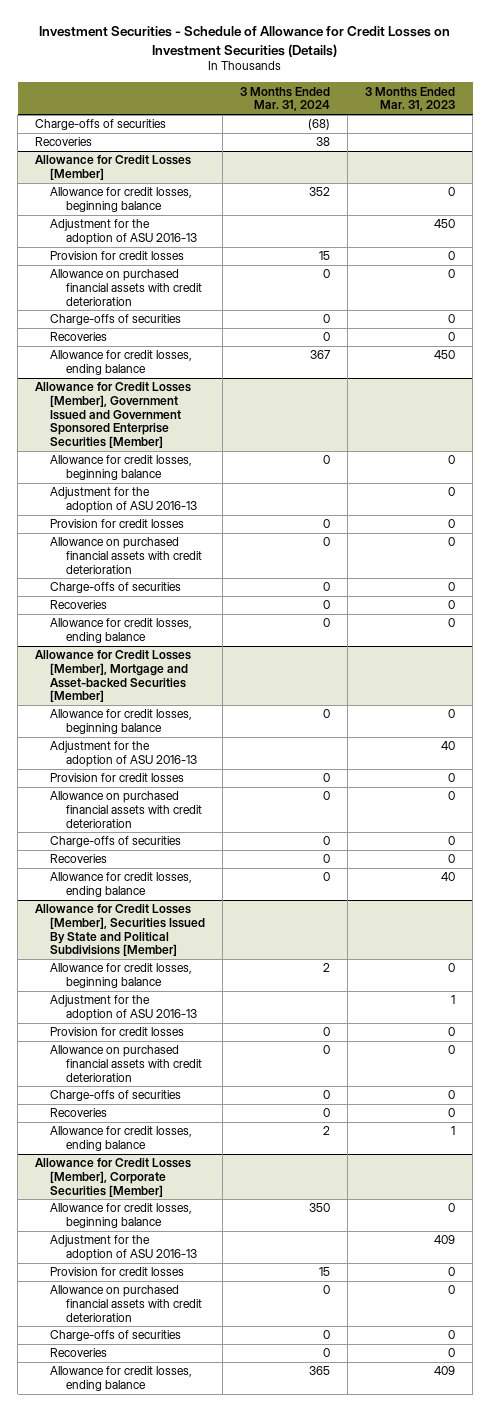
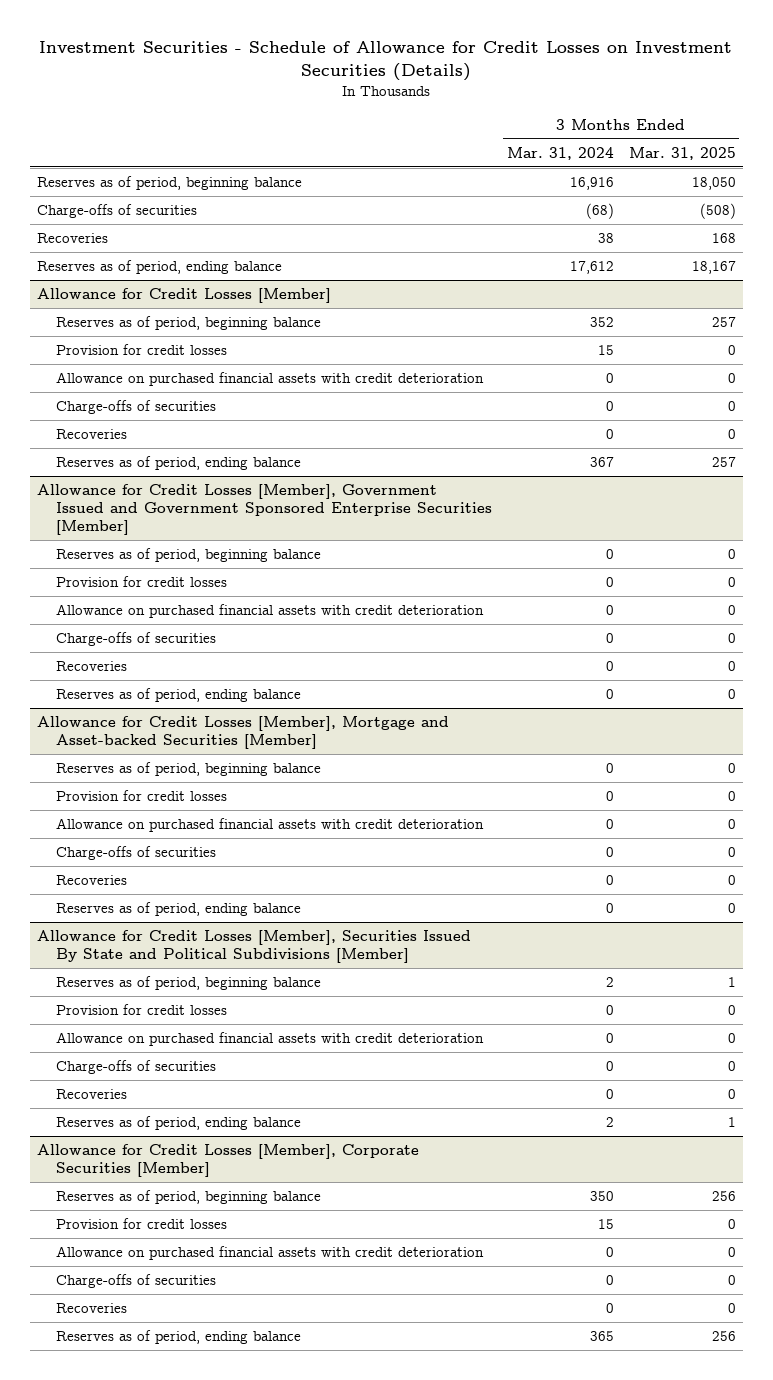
[365,86,456,112] 3 Months Ended Mar. 31, 2023 -> none
none -> [628,146,736,160] Mar. 31, 2025
none -> [37,176,303,191] Reserves as of period, beginning balance
none -> [37,260,283,275] Reserves as of period, ending balance
[50,219,197,246] Adjustment for the adoption of ASU 2016-13 -> none
[50,187,193,213] Allowance for credit losses, beginning balance -> [55,316,321,331] Reserves as of period, beginning balance
[50,350,193,376] Allowance for credit losses, ending balance -> [55,456,301,471] Reserves as of period, ending balance
[50,487,197,514] Adjustment for the adoption of ASU 2016-13 -> none
[50,455,193,481] Allowance for credit losses, beginning balance -> [55,548,321,563] Reserves as of period, beginning balance
[50,618,193,644] Allowance for credit losses, ending balance -> [55,688,301,703] Reserves as of period, ending balance
[50,741,197,768] Adjustment for the adoption of ASU 2016-13 -> none
[50,709,193,735] Allowance for credit losses, beginning balance -> [55,762,321,777] Reserves as of period, beginning balance
[50,872,193,898] Allowance for credit losses, ending balance -> [55,902,301,917] Reserves as of period, ending balance
[50,995,197,1022] Adjustment for the adoption of ASU 2016-13 -> none
[50,963,193,989] Allowance for credit losses, beginning balance -> [55,976,321,991] Reserves as of period, beginning balance
[50,1126,193,1152] Allowance for credit losses, ending balance -> [55,1116,301,1131] Reserves as of period, ending balance
[50,1235,197,1262] Adjustment for the adoption of ASU 2016-13 -> none
[50,1203,193,1229] Allowance for credit losses, beginning balance -> [55,1190,321,1205] Reserves as of period, beginning balance
[50,1366,193,1392] Allowance for credit losses, ending balance -> [55,1330,301,1345] Reserves as of period, ending balance

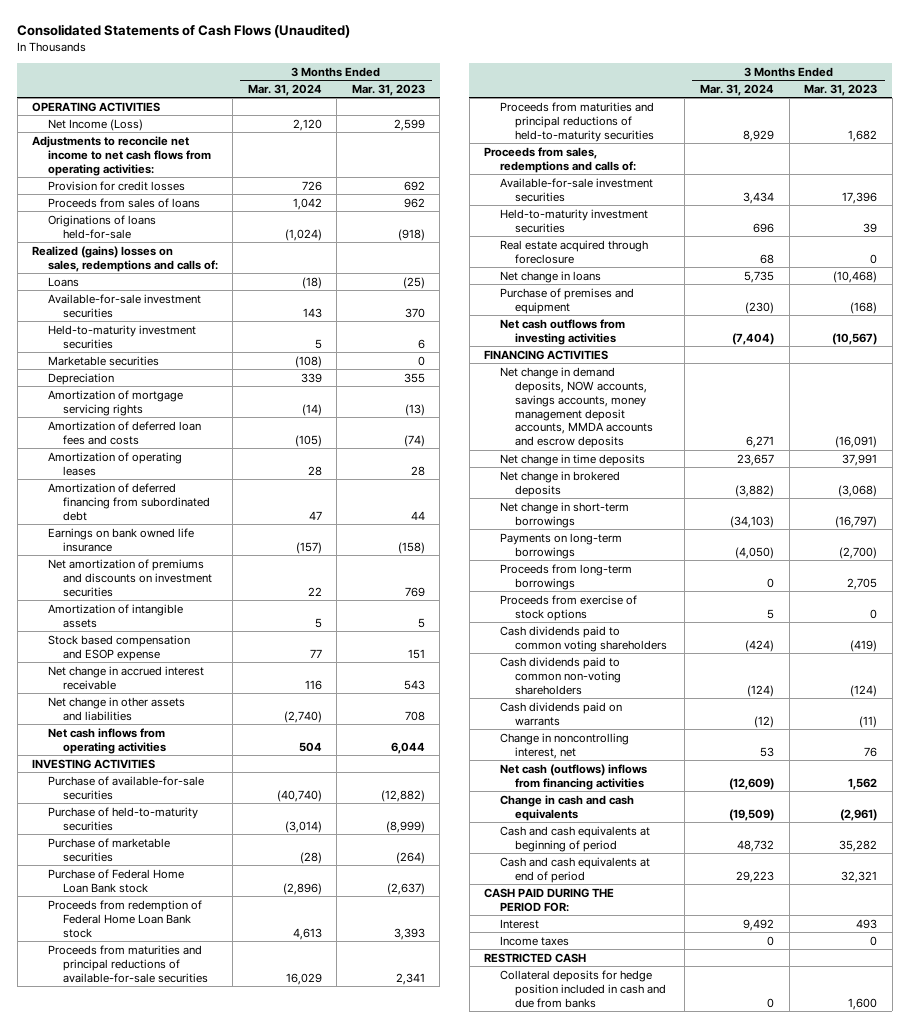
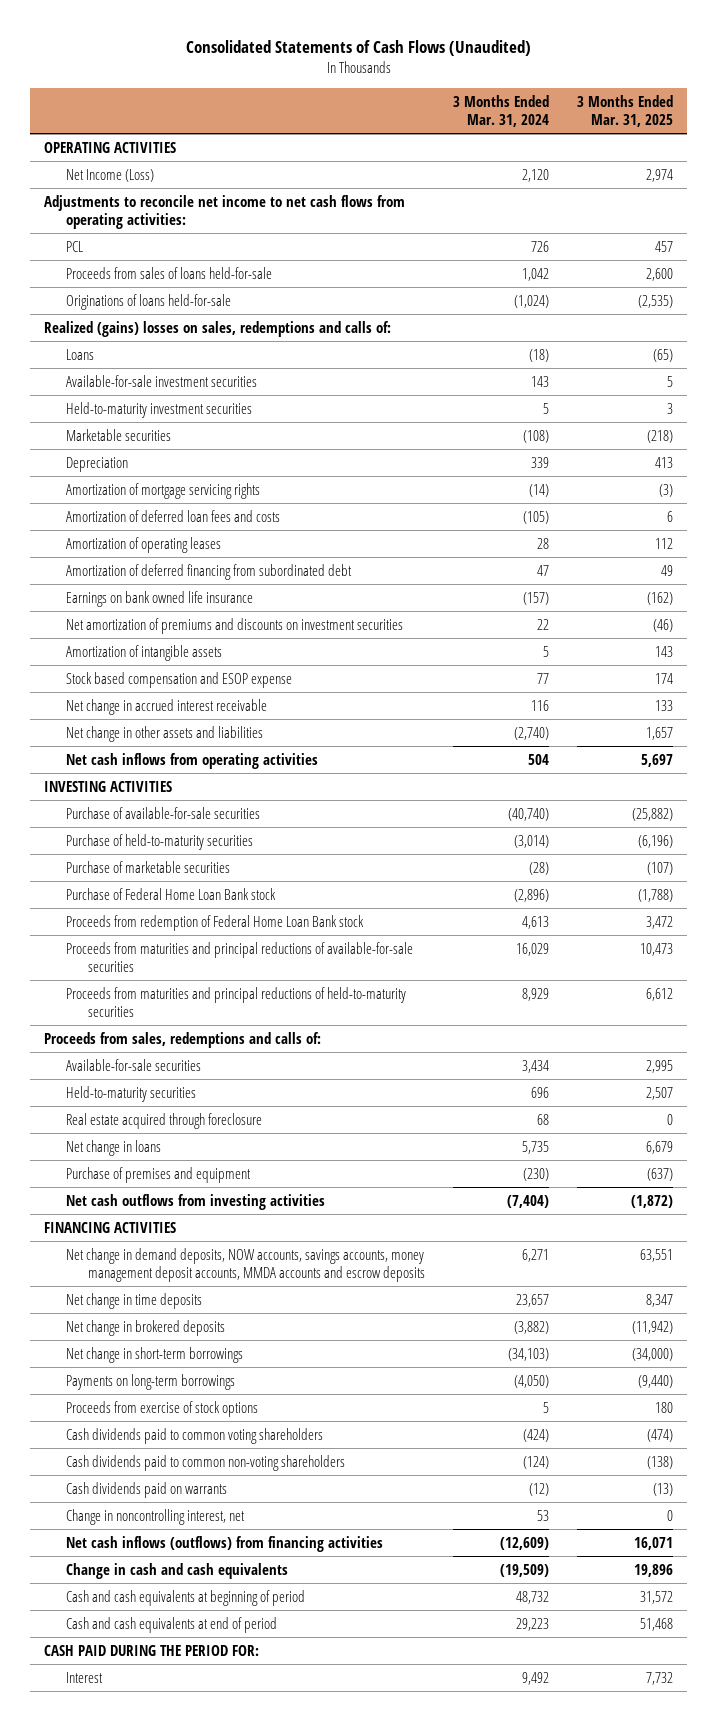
[351,83,425,96] Mar. 31, 2023 -> none
none -> [577,94,674,128] 3 Months Ended Mar. 31, 2025
[47,180,185,191] Provision for credit losses -> [66,240,84,252] PCL
[47,197,200,208] Proceeds from sales of loans -> [66,266,273,279] Proceeds from sales of loans held-for-sale
[499,177,653,202] Available-for-sale investment securities -> [66,1058,202,1071] Available-for-sale securities
[499,208,648,233] Held-to-maturity investment securities -> [66,1085,197,1102] Held-to-maturity securities
[499,563,632,590] Proceeds from long-term borrowings -> none
[499,763,647,790] Net cash (outflows) inflows from financing activities -> [66,1535,384,1552] Net cash inflows (outflows) from financing activities
[499,935,569,946] Income taxes -> none
[484,952,587,963] RESTRICTED CASH -> none
[499,969,667,1008] Collateral deposits for hedge position included in cash and due from banks -> none

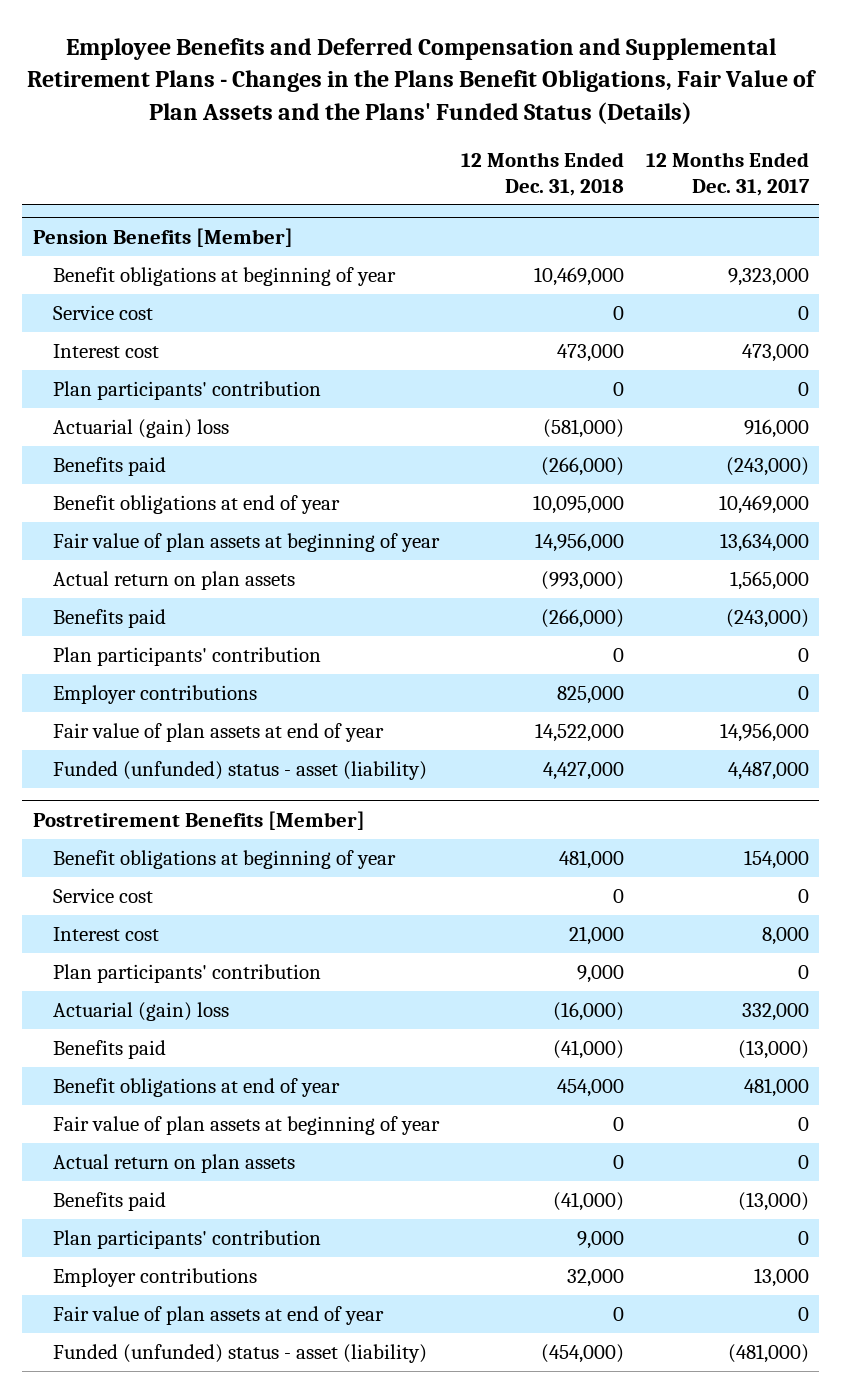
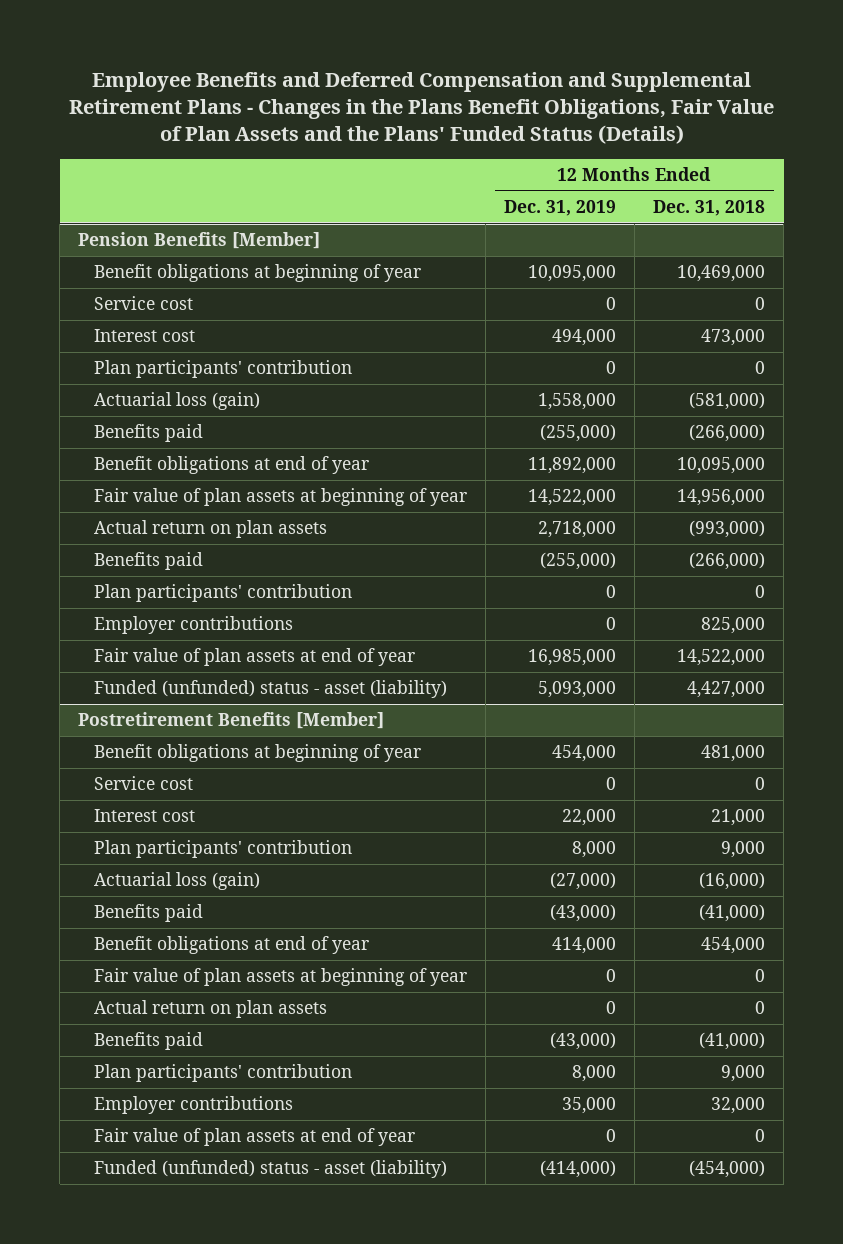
[645,152,810,196] 12 Months Ended Dec. 31, 2017 -> none
none -> [503,200,616,217] Dec. 31, 2019
[53,419,230,439] Actuarial (gain) loss -> [93,392,260,411] Actuarial loss (gain)
[53,1002,230,1022] Actuarial (gain) loss -> [93,872,260,891] Actuarial loss (gain)

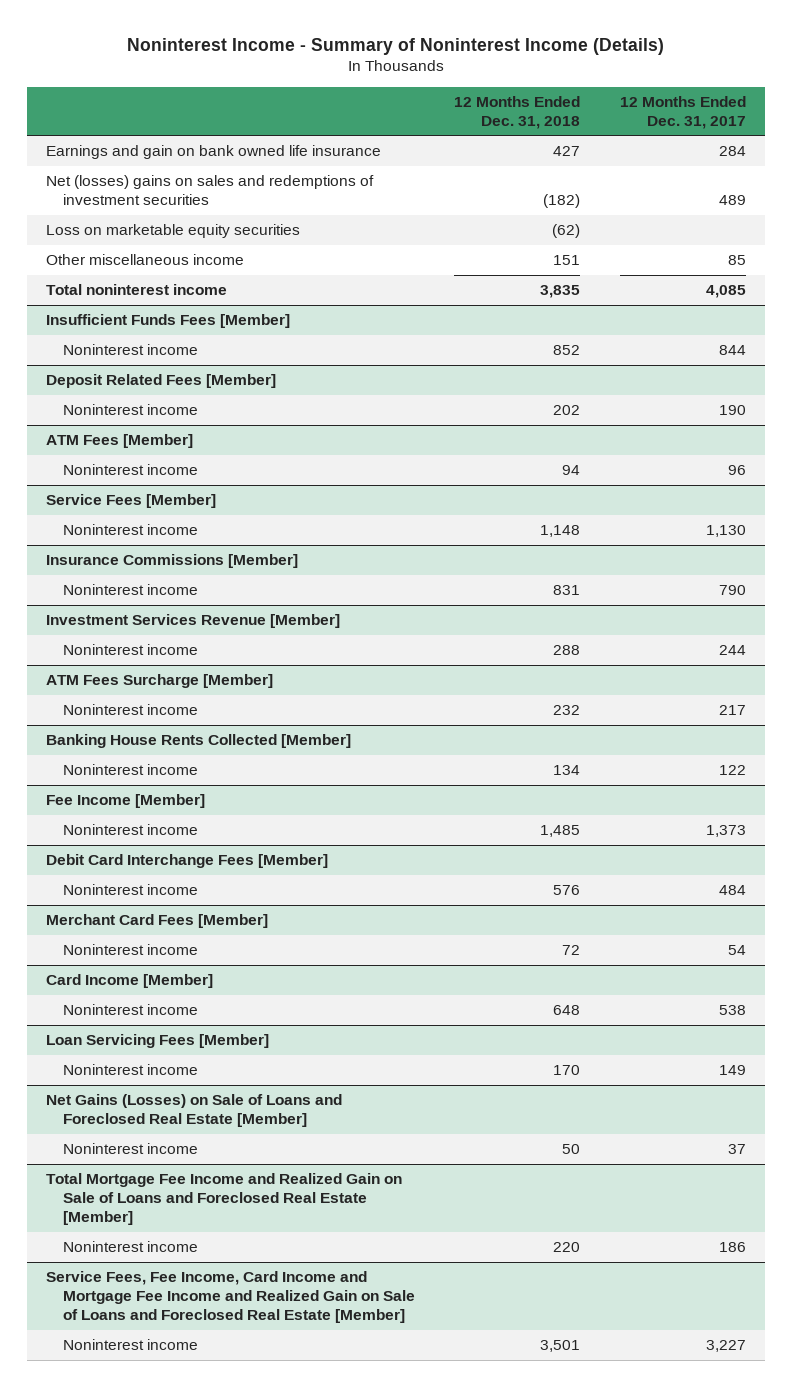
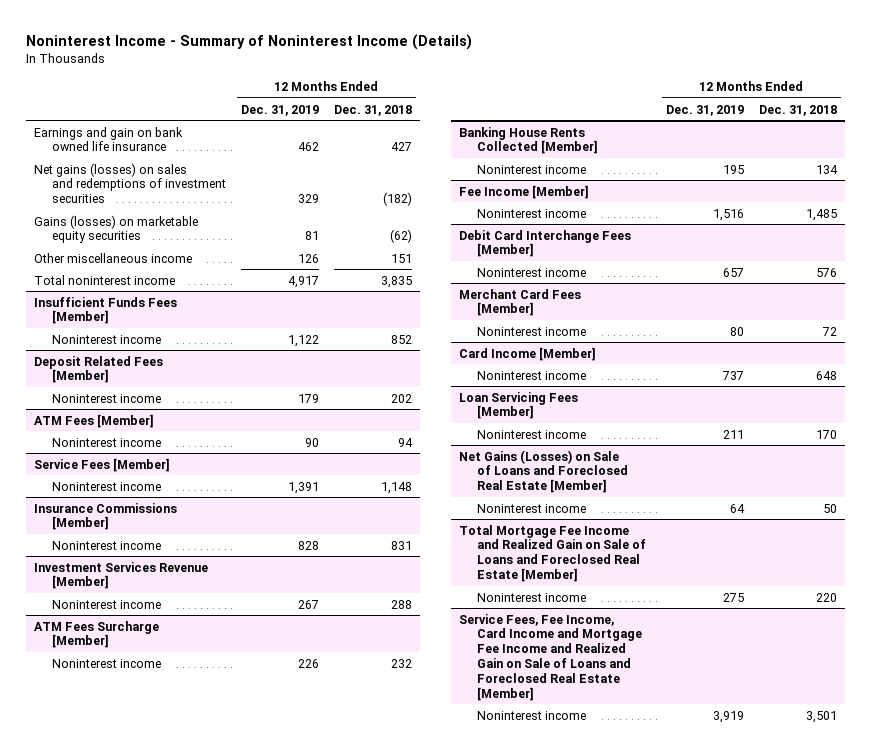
[619,95,746,129] 12 Months Ended Dec. 31, 2017 -> none
none -> [240,104,319,116] Dec. 31, 2019
[46,175,375,206] Net (losses) gains on sales and redemptions of investment securities -> [33,162,226,204] Net gains (losses) on sales and redemptions of investment securities
[46,224,301,239] Loss on marketable equity securities -> [33,214,198,244] Gains (losses) on marketable equity securities

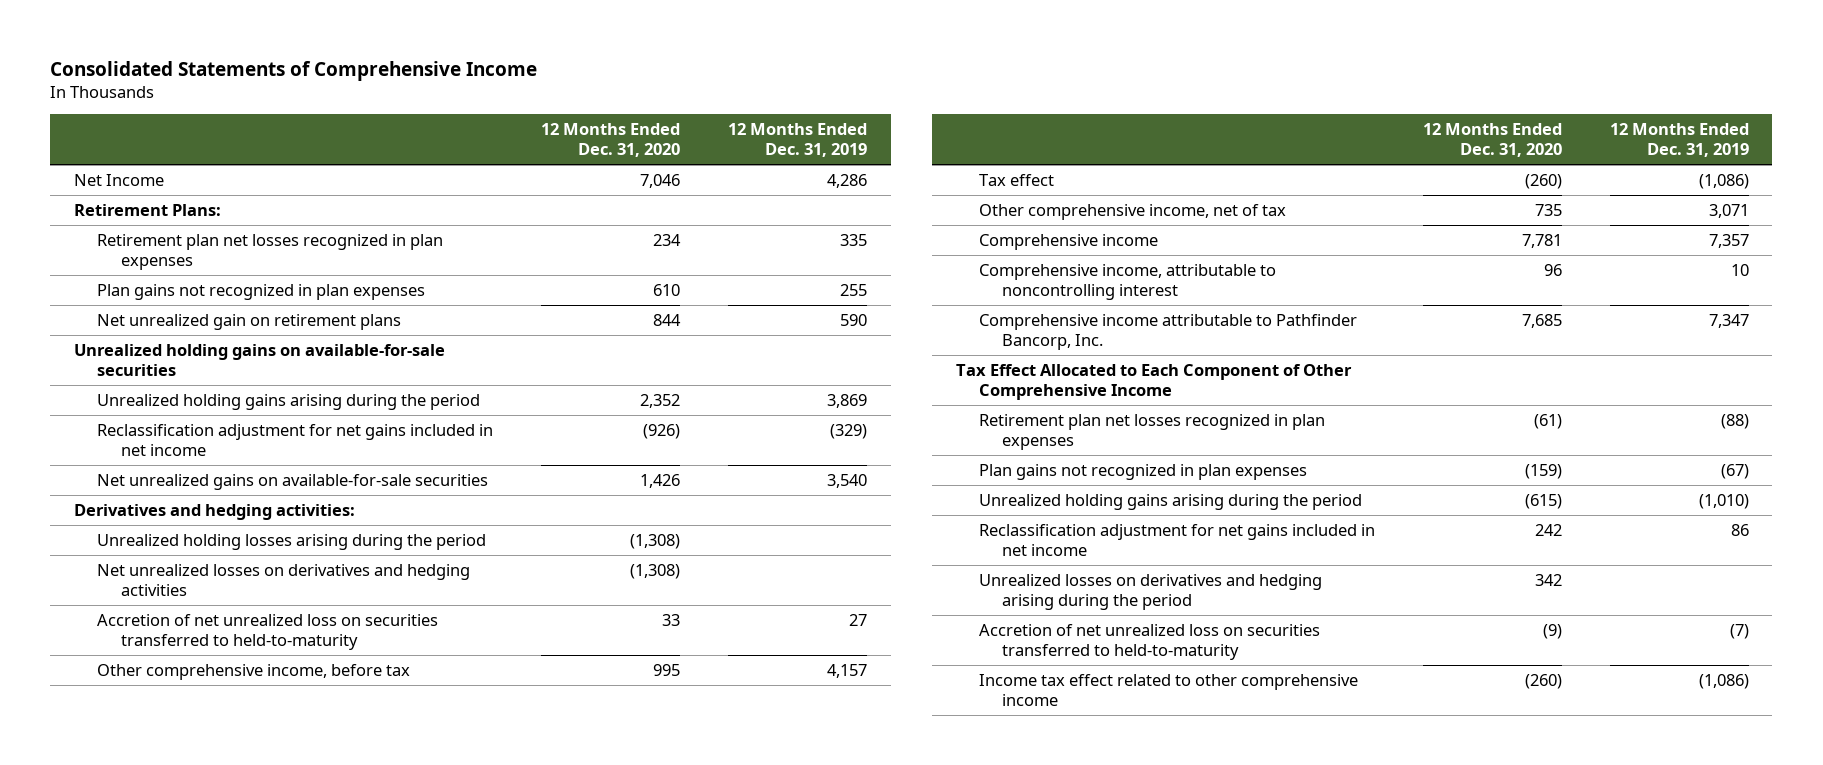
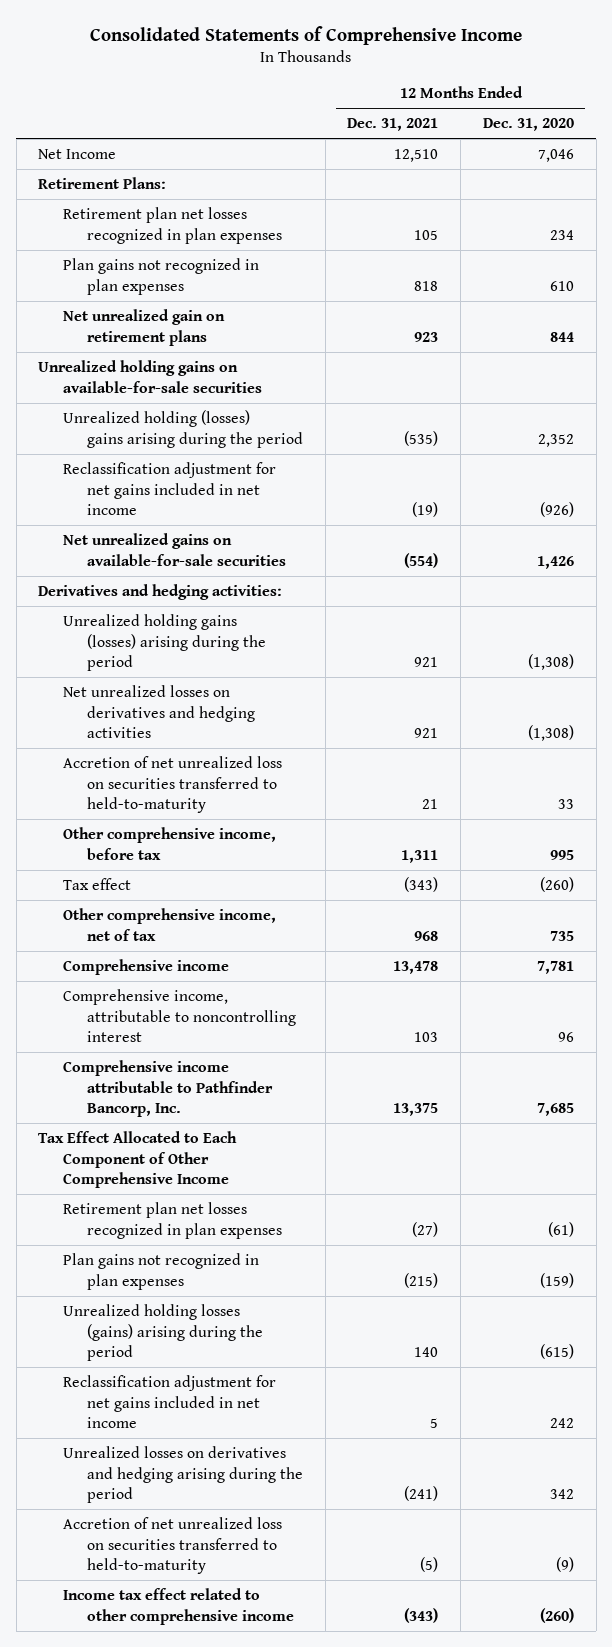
[728,123,868,158] 12 Months Ended Dec. 31, 2019 -> none
none -> [347,118,439,132] Dec. 31, 2021
[97,394,481,411] Unrealized holding gains arising during the period -> [62,409,303,448] Unrealized holding (losses) gains arising during the period
[97,534,487,551] Unrealized holding losses arising during the period -> [62,613,266,672] Unrealized holding gains (losses) arising during the period
[978,494,1362,511] Unrealized holding gains arising during the period -> [62,1303,263,1362] Unrealized holding losses (gains) arising during the period

